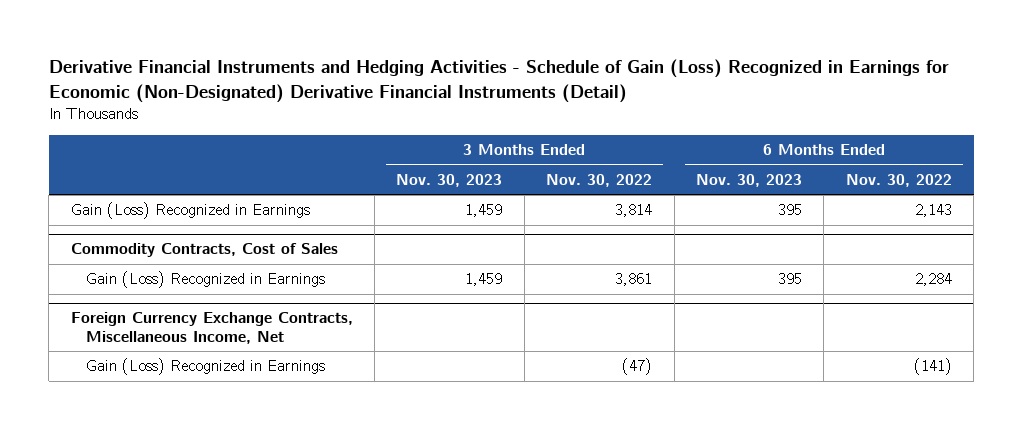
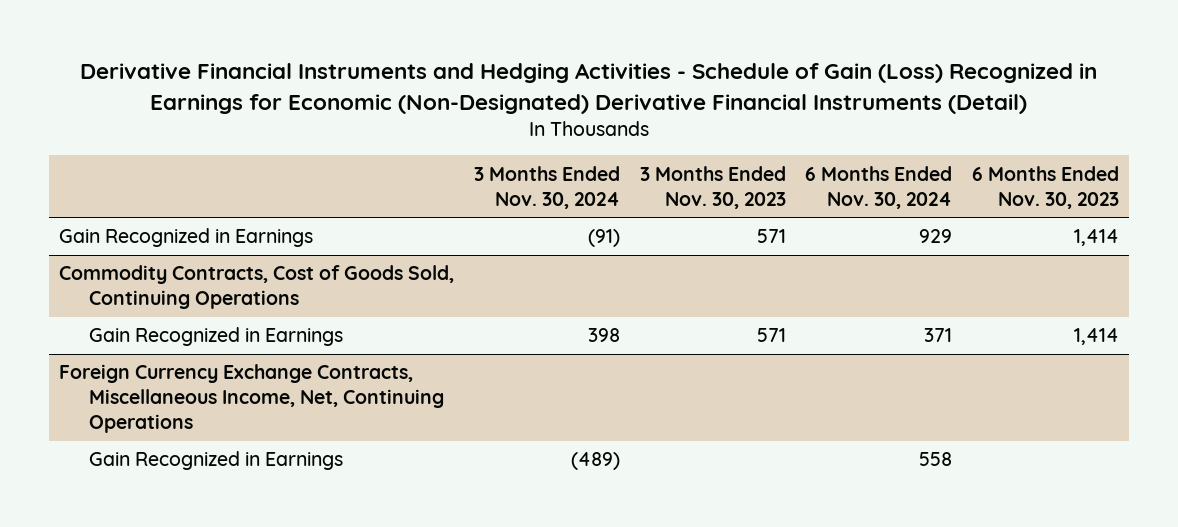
[546,173,653,187] Nov. 30, 2022 -> none
[845,173,952,187] Nov. 30, 2022 -> none
none -> [473,165,620,209] 3 Months Ended Nov. 30, 2024
none -> [805,165,953,209] 6 Months Ended Nov. 30, 2024
[70,243,338,258] Commodity Contracts, Cost of Sales -> none
[70,202,310,220] Gain (Loss) Recognized in Earnings -> [58,228,313,248] Gain Recognized in Earnings
[465,204,503,218] 1,459 -> [756,229,786,244] 571
[778,204,803,216] 395 -> [1074,229,1120,247] 1,414
none -> [58,265,454,310] Commodity Contracts, Cost of Goods Sold, Continuing Operations
[86,271,326,289] Gain (Loss) Recognized in Earnings -> [89,327,344,347] Gain Recognized in Earnings
[465,273,503,287] 1,459 -> [756,328,786,343] 571
[778,273,803,285] 395 -> [1074,328,1120,346] 1,414
[70,312,353,344] Foreign Currency Exchange Contracts, Miscellaneous Income, Net -> [58,364,445,434] Foreign Currency Exchange Contracts, Miscellaneous Income, Net, Continuing Operations
[86,358,326,376] Gain (Loss) Recognized in Earnings -> [89,451,344,471] Gain Recognized in Earnings

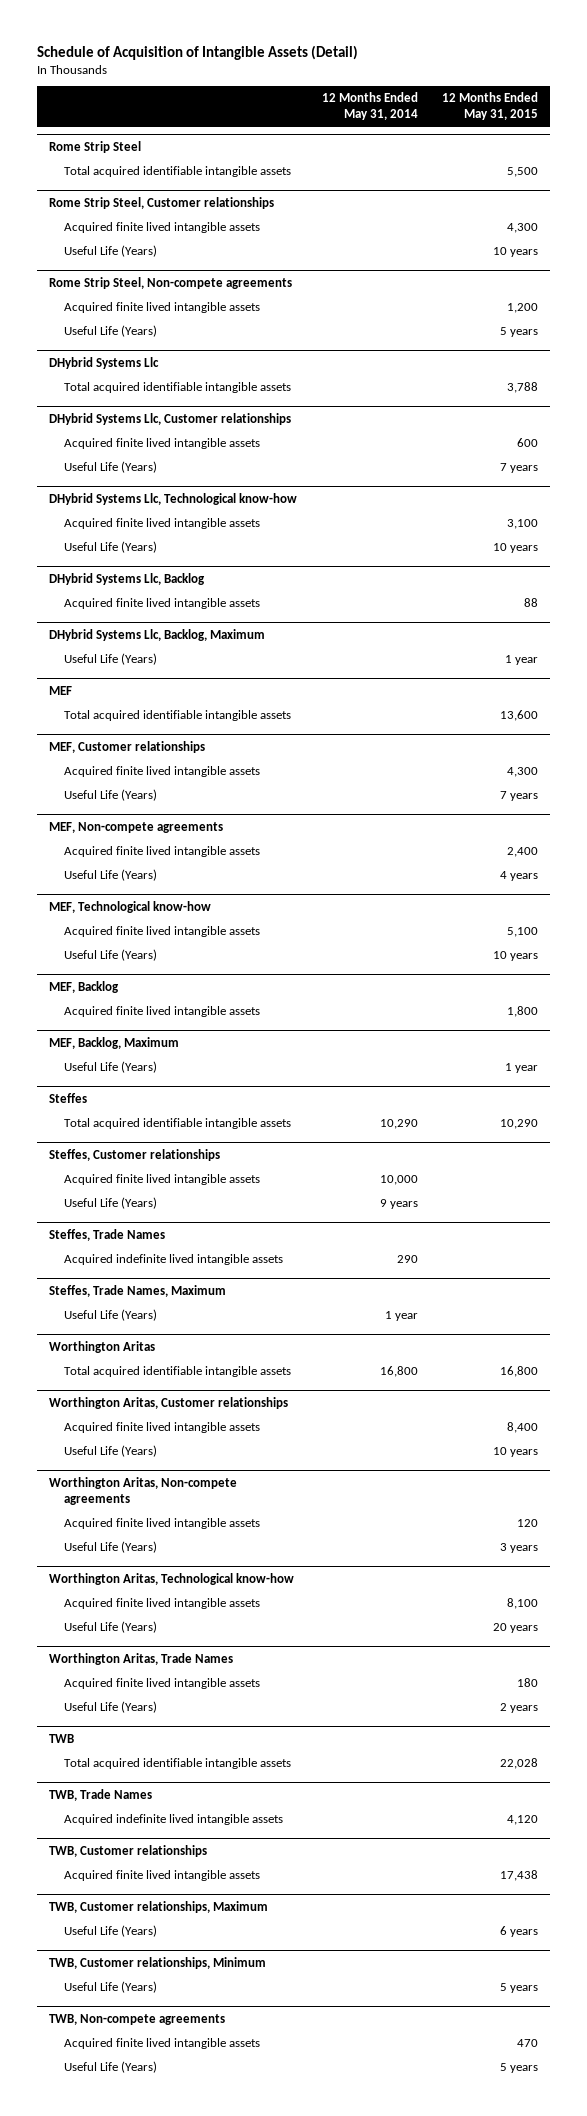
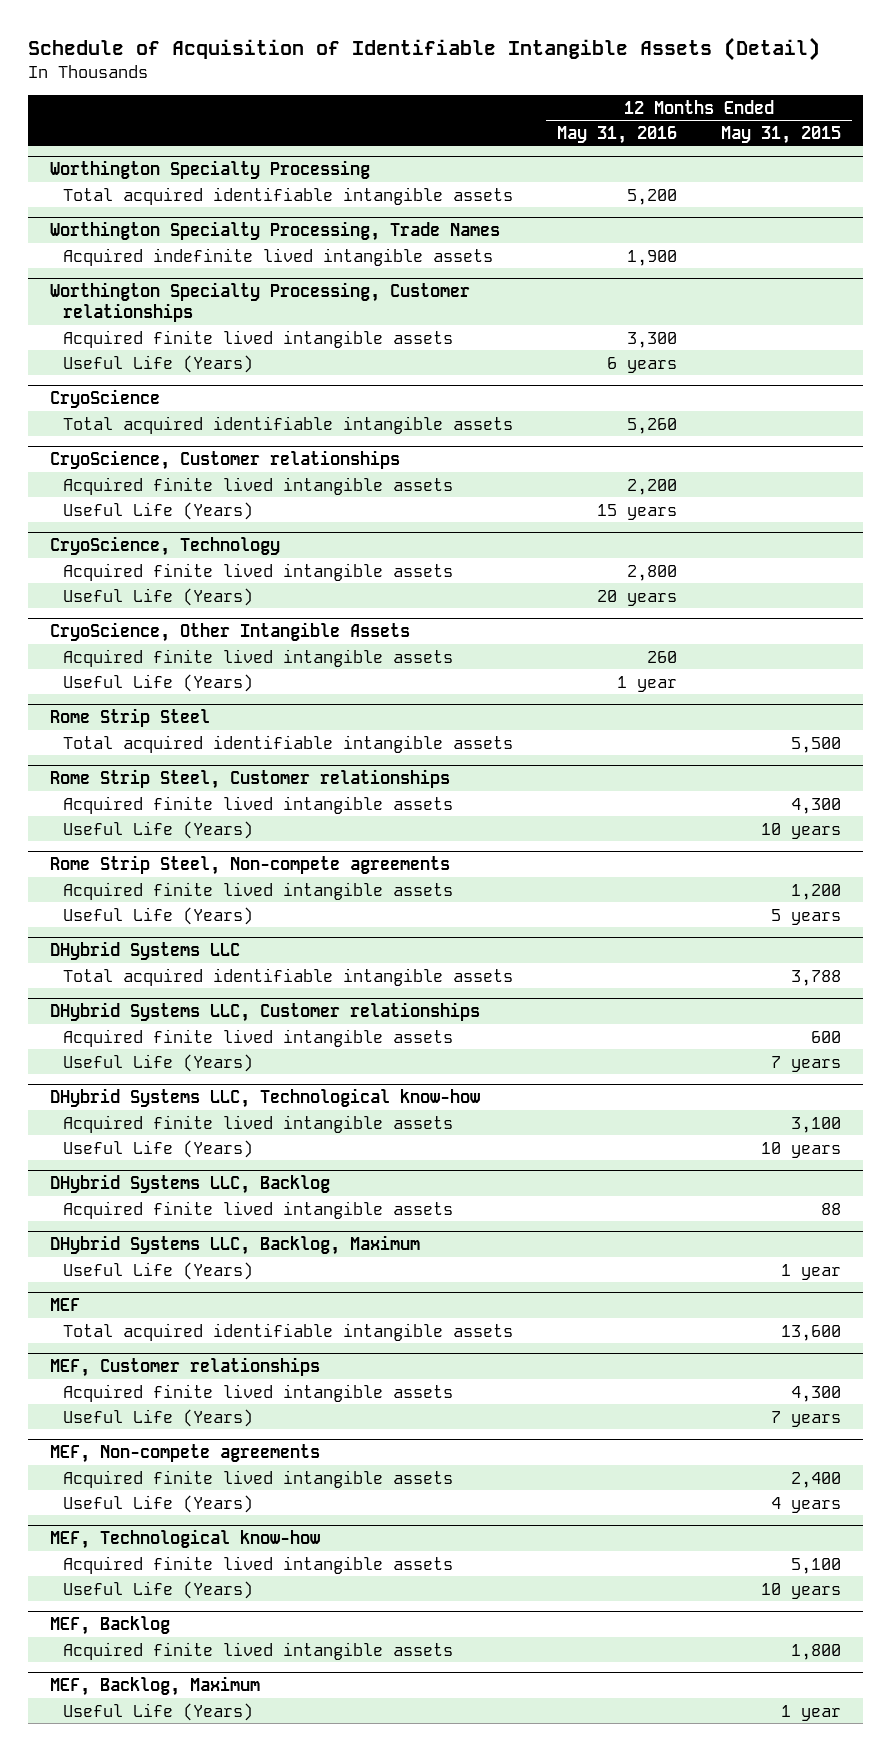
[37,44,359,60] Schedule of Acquisition of Intangible Assets (Detail) -> [28,36,821,61] Schedule of Acquisition of Identifiable Intangible Assets (Detail)
[321,92,418,121] 12 Months Ended May 31, 2014 -> none
none -> [557,125,678,144] May 31, 2016
none -> [50,160,371,180] Worthington Specialty Processing
none -> [63,186,514,205] Total acquired identifiable intangible assets
none -> [50,221,501,242] Worthington Specialty Processing, Trade Names
none -> [63,247,494,266] Acquired indefinite lived intangible assets
none -> [50,282,471,323] Worthington Specialty Processing, Customer relationships
none -> [63,329,454,348] Acquired finite lived intangible assets
none -> [63,354,254,373] Useful Life (Years)
none -> [50,389,161,409] CryoScience
none -> [63,415,514,434] Total acquired identifiable intangible assets
none -> [50,450,401,471] CryoScience, Customer relationships
none -> [63,476,454,495] Acquired finite lived intangible assets
none -> [63,501,254,520] Useful Life (Years)
none -> [50,536,281,557] CryoScience, Technology
none -> [63,562,454,581] Acquired finite lived intangible assets
none -> [63,587,254,606] Useful Life (Years)
none -> [50,622,411,643] CryoScience, Other Intangible Assets
none -> [63,648,454,667] Acquired finite lived intangible assets
none -> [63,673,254,692] Useful Life (Years)
[49,356,160,369] DHybrid Systems Llc -> [50,941,241,961] DHybrid Systems LLC
[49,412,292,425] DHybrid Systems Llc, Customer relationships -> [50,1002,481,1023] DHybrid Systems LLC, Customer relationships
[49,492,298,505] DHybrid Systems Llc, Technological know-how -> [50,1088,481,1109] DHybrid Systems LLC, Technological know-how
[49,572,206,585] DHybrid Systems Llc, Backlog -> [50,1174,331,1195] DHybrid Systems LLC, Backlog
[49,628,266,641] DHybrid Systems Llc, Backlog, Maximum -> [50,1235,421,1256] DHybrid Systems LLC, Backlog, Maximum
[49,1092,88,1103] Steffes -> none
[64,1118,292,1130] Total acquired identifiable intangible assets -> none
[49,1148,221,1161] Steffes, Customer relationships -> none
[64,1174,261,1186] Acquired finite lived intangible assets -> none
[64,1197,158,1210] Useful Life (Years) -> none
[49,1228,166,1241] Steffes, Trade Names -> none
[64,1254,284,1266] Acquired indefinite lived intangible assets -> none
[49,1284,227,1297] Steffes, Trade Names, Maximum -> none
[64,1309,158,1322] Useful Life (Years) -> none
[49,1340,156,1353] Worthington Aritas -> none
[64,1366,292,1378] Total acquired identifiable intangible assets -> none
[49,1396,289,1409] Worthington Aritas, Customer relationships -> none
[64,1422,261,1434] Acquired finite lived intangible assets -> none
[64,1445,158,1458] Useful Life (Years) -> none
[49,1476,238,1505] Worthington Aritas, Non-compete agreements -> none
[64,1518,261,1530] Acquired finite lived intangible assets -> none
[64,1541,158,1554] Useful Life (Years) -> none
[49,1572,295,1585] Worthington Aritas, Technological know-how -> none
[64,1598,261,1610] Acquired finite lived intangible assets -> none
[64,1621,158,1634] Useful Life (Years) -> none
[49,1652,234,1665] Worthington Aritas, Trade Names -> none
[64,1678,261,1690] Acquired finite lived intangible assets -> none
[64,1701,158,1714] Useful Life (Years) -> none
[49,1733,75,1743] TWB -> none
[64,1758,292,1770] Total acquired identifiable intangible assets -> none
[49,1788,153,1801] TWB, Trade Names -> none
[64,1814,284,1826] Acquired indefinite lived intangible assets -> none
[49,1844,208,1857] TWB, Customer relationships -> none
[64,1870,261,1882] Acquired finite lived intangible assets -> none
[49,1900,269,1913] TWB, Customer relationships, Maximum -> none
[64,1925,158,1938] Useful Life (Years) -> none
[49,1956,267,1969] TWB, Customer relationships, Minimum -> none
[64,1981,158,1994] Useful Life (Years) -> none
[49,2013,226,2025] TWB, Non-compete agreements -> none
[64,2038,261,2050] Acquired finite lived intangible assets -> none
[64,2061,158,2074] Useful Life (Years) -> none

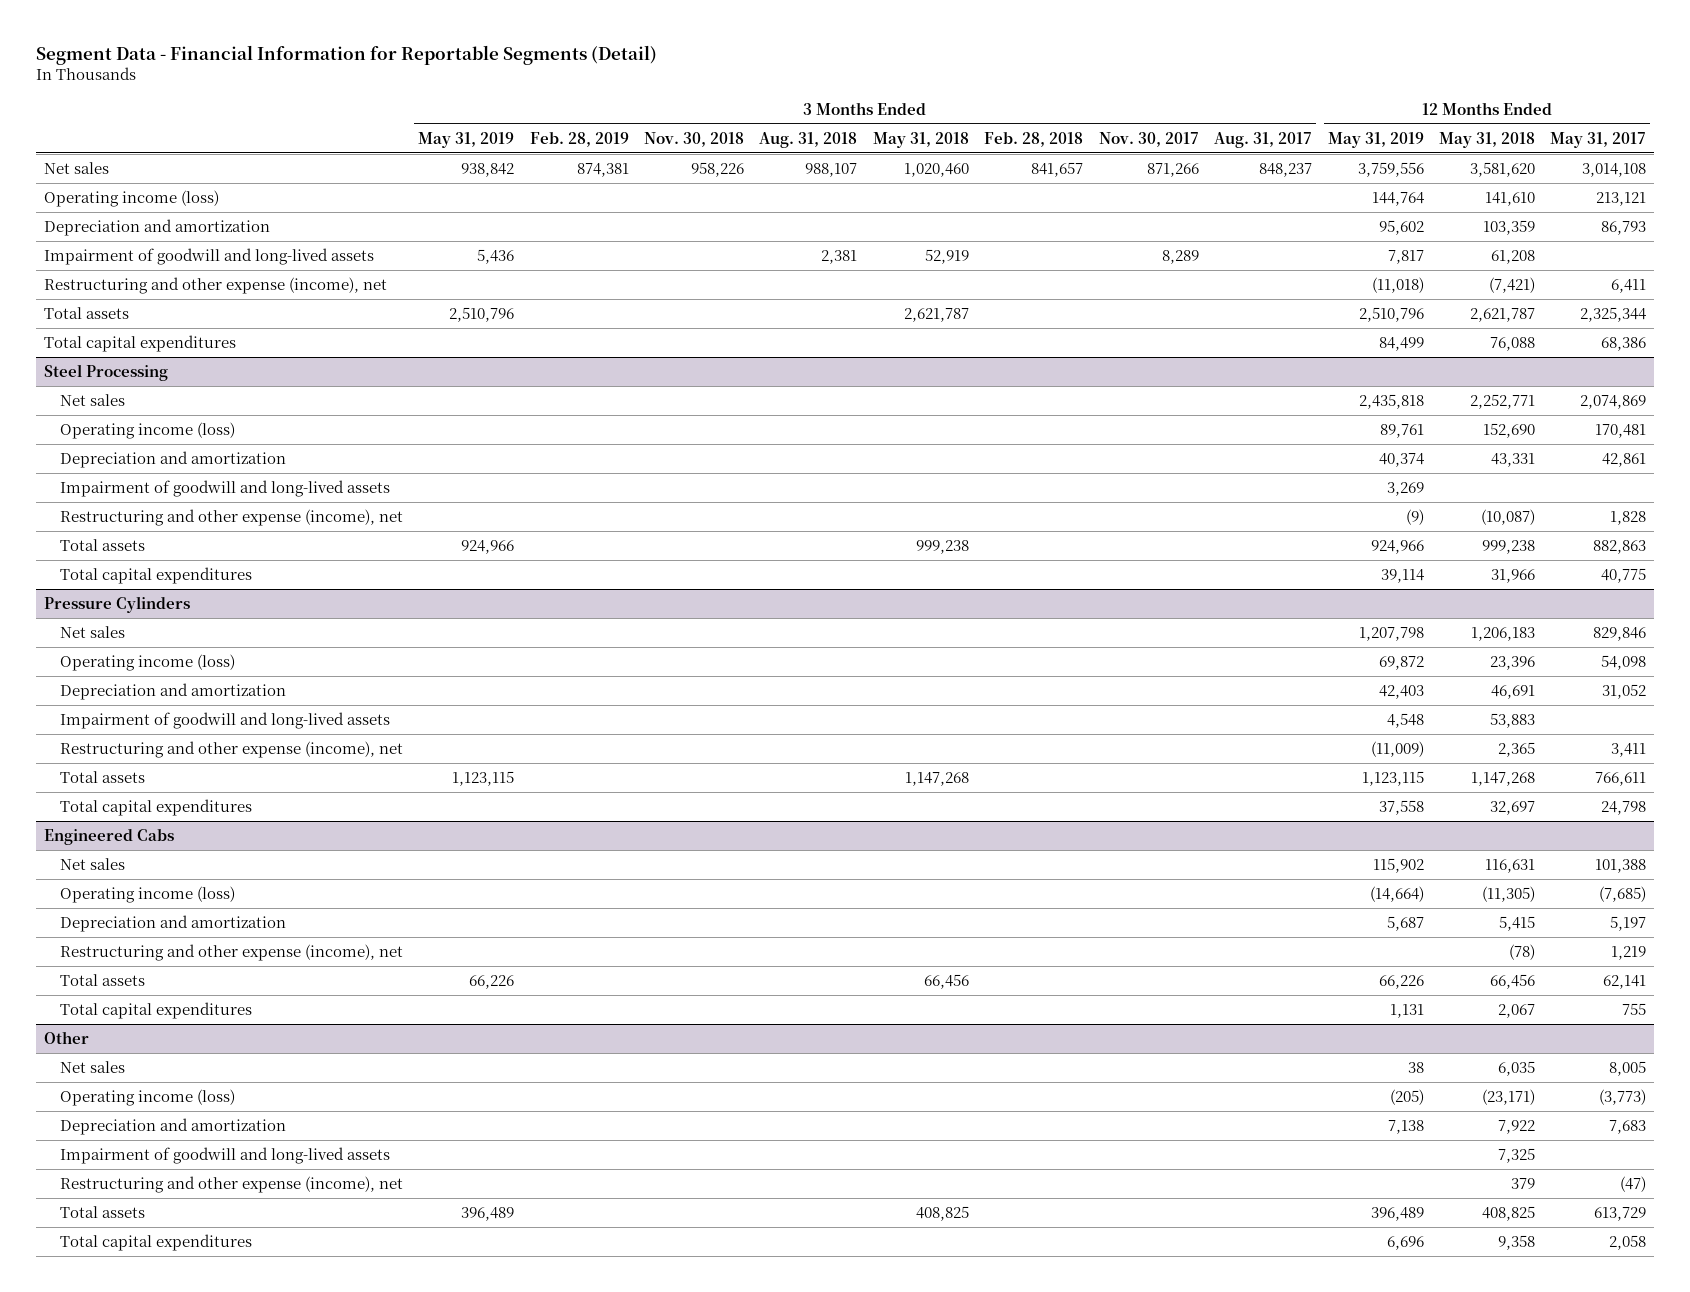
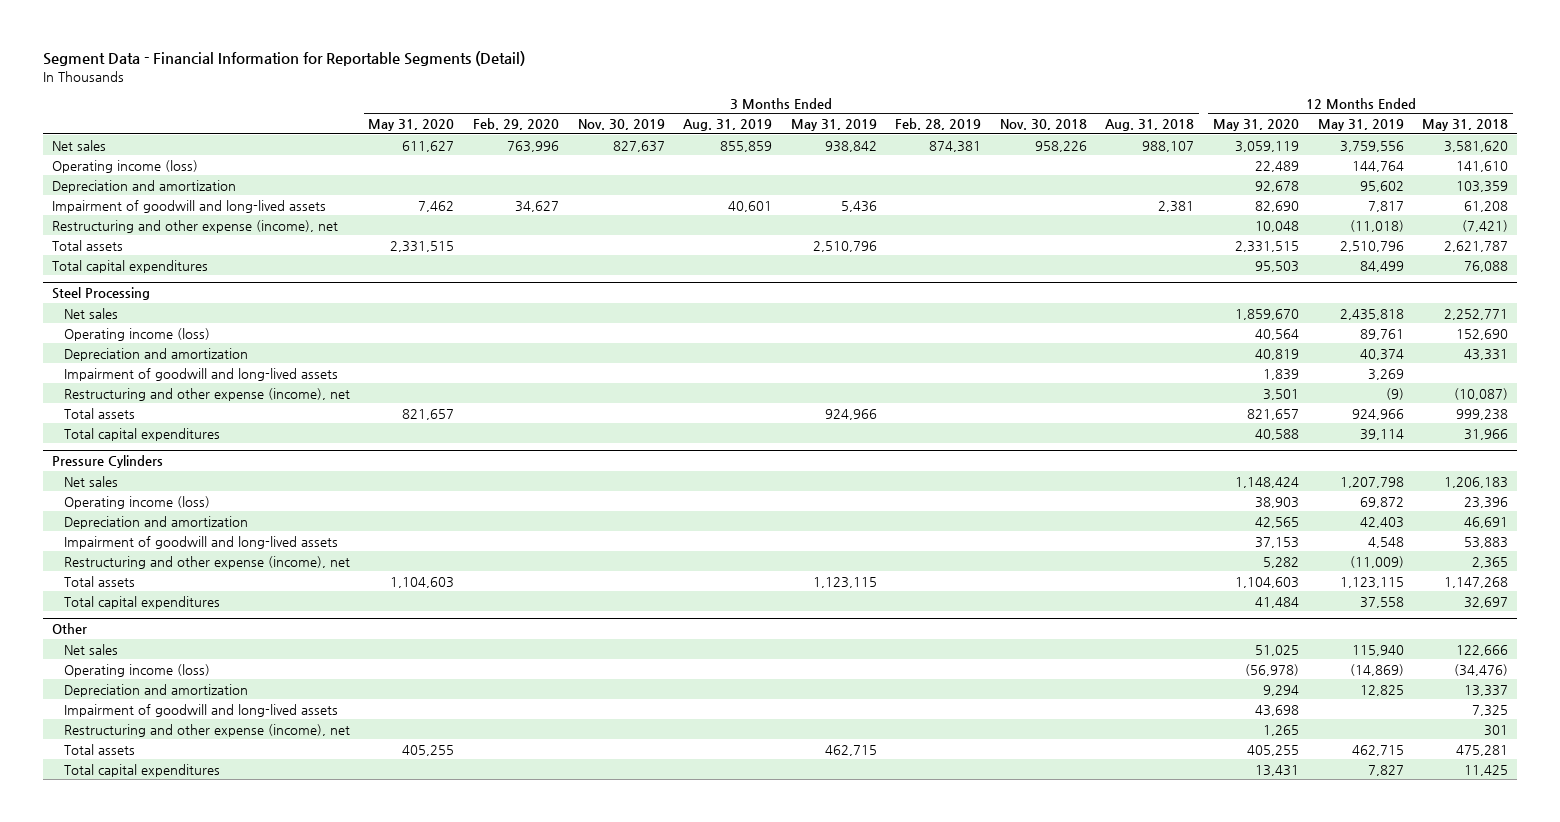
[872,131,969,148] May 31, 2018 -> none
[984,131,1084,147] Feb. 28, 2018 -> none
[1098,131,1199,147] Nov. 30, 2017 -> none
[1214,131,1313,148] Aug. 31, 2017 -> none
[1550,131,1647,148] May 31, 2017 -> none
none -> [368,119,455,132] May 31, 2020
none -> [472,118,559,131] Feb. 29, 2020
none -> [577,119,665,131] Nov. 30, 2019
none -> [683,119,773,132] Aug. 31, 2019
none -> [1213,119,1300,132] May 31, 2020
[44,829,175,846] Engineered Cabs -> none
[59,858,125,871] Net sales -> none
[59,886,235,904] Operating income (loss) -> none
[59,915,286,933] Depreciation and amortization -> none
[59,944,403,962] Restructuring and other expense (income), net -> none
[59,974,145,987] Total assets -> none
[59,1002,252,1020] Total capital expenditures -> none
[1407,1062,1424,1074] 38 -> [1351,644,1404,656] 115,940
[1497,1061,1535,1077] 6,035 -> [1456,644,1509,656] 122,666
[1389,1089,1424,1106] (205) -> [1349,663,1404,676] (14,869)
[1481,1089,1535,1106] (23,171) -> [1454,663,1509,676] (34,476)
[1387,1120,1424,1135] 7,138 -> [1359,684,1404,696] 12,825
[1497,1120,1535,1135] 7,922 -> [1464,684,1509,696] 13,337
[1510,1178,1535,1190] 379 -> [1484,724,1509,736] 301
[461,1207,515,1222] 396,489 -> [824,744,877,756] 462,715
[1370,1207,1424,1222] 396,489 -> [1351,744,1404,756] 462,715
[1481,1206,1535,1222] 408,825 -> [1456,744,1509,756] 475,281
[1386,1236,1424,1251] 6,696 -> [1367,764,1404,776] 7,827
[1497,1235,1535,1251] 9,358 -> [1464,764,1509,776] 11,425

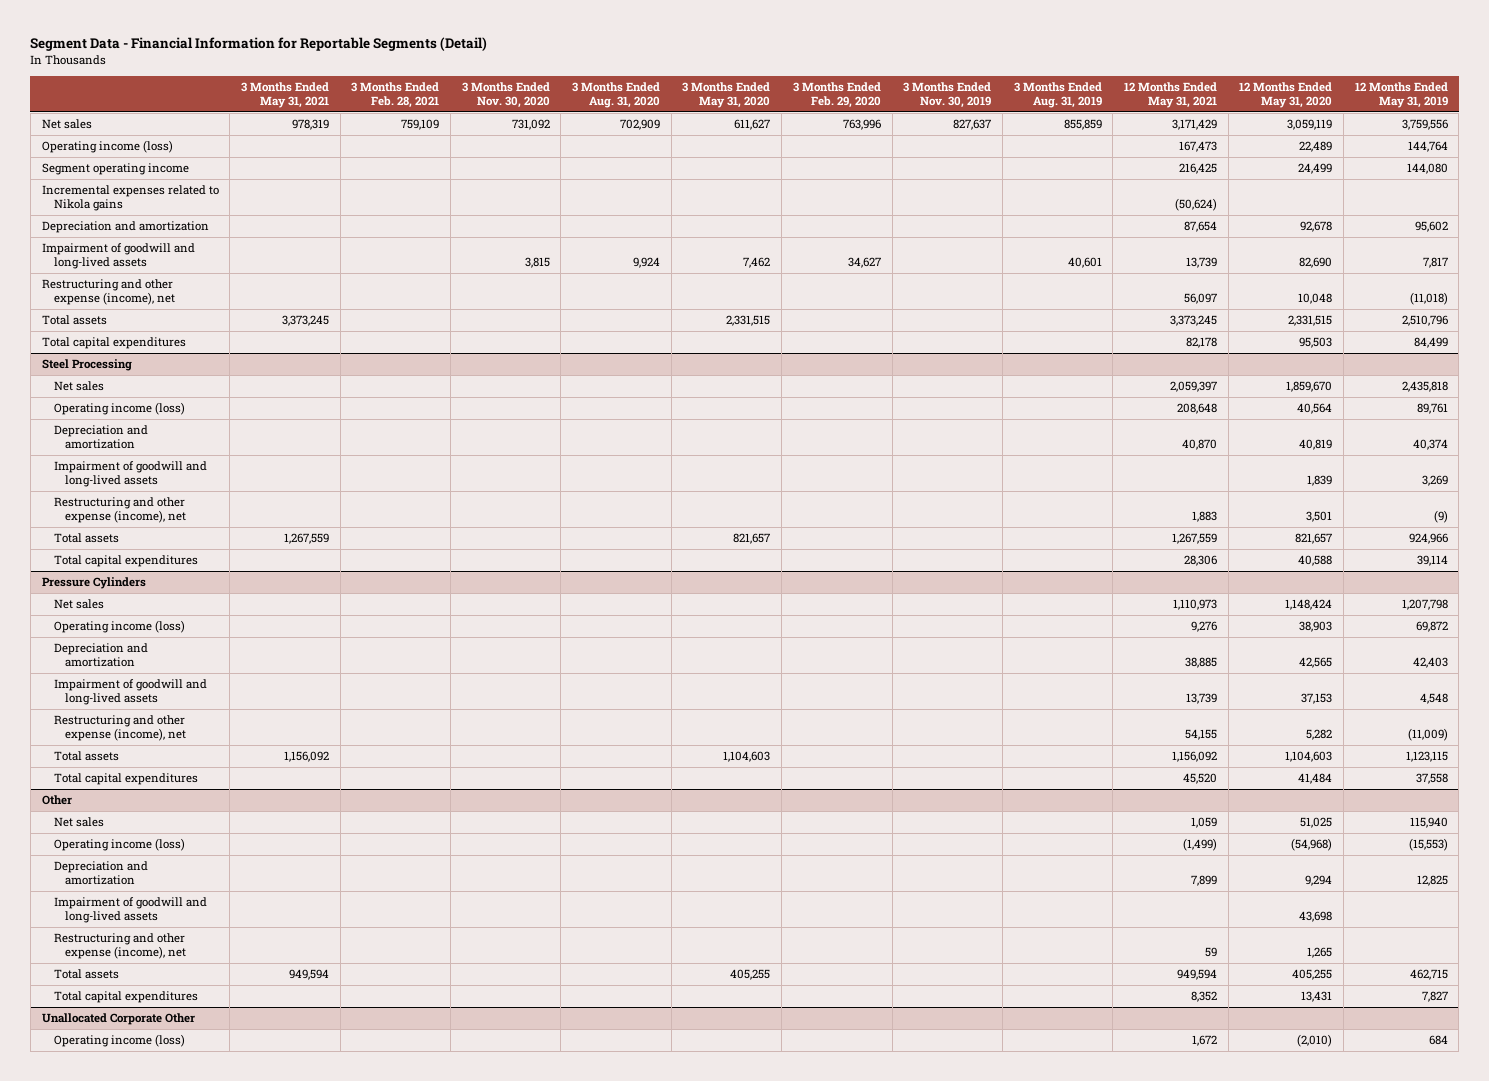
[790,119,877,132] May 31, 2019 -> none
[895,118,982,131] Feb. 28, 2019 -> none
[999,119,1087,131] Nov. 30, 2018 -> none
[1105,119,1195,132] Aug. 31, 2018 -> none
[1422,119,1509,132] May 31, 2018 -> none
none -> [241,81,330,109] 3 Months Ended May 31, 2021
none -> [351,81,440,109] 3 Months Ended Feb. 28, 2021
none -> [461,81,550,109] 3 Months Ended Nov. 30, 2020
none -> [572,81,661,109] 3 Months Ended Aug. 31, 2020
none -> [1123,81,1217,109] 12 Months Ended May 31, 2021
none -> [41,163,189,176] Segment operating income
none -> [41,185,219,212] Incremental expenses related to Nikola gains
[1245,663,1300,676] (56,978) -> [1291,838,1333,852] (54,968)
[1349,663,1404,676] (14,869) -> [1408,838,1448,852] (15,553)
none -> [41,1013,195,1026] Unallocated Corporate Other
none -> [53,1034,185,1048] Operating income (loss)

